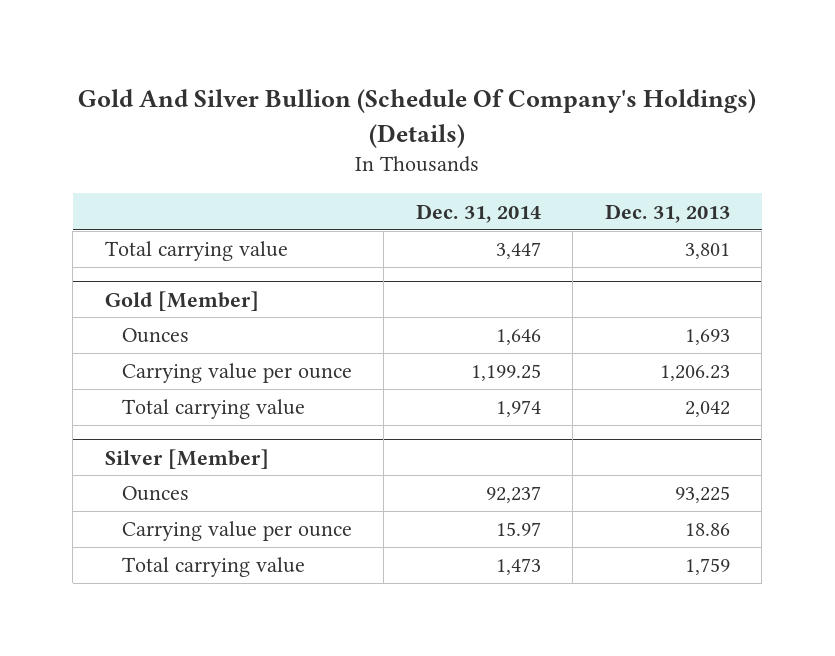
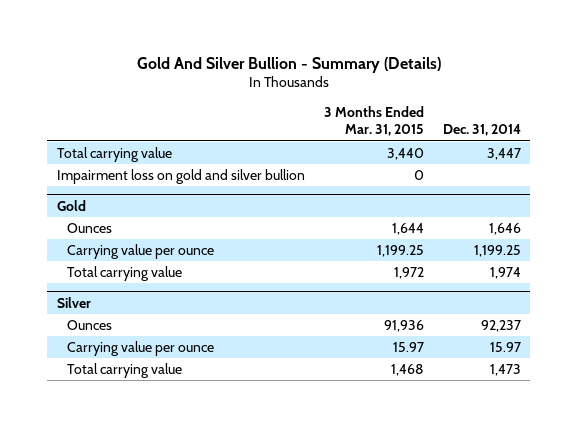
[78,89,757,148] Gold And Silver Bullion (Schedule Of Company's Holdings) (Details) -> [136,56,441,73] Gold And Silver Bullion - Summary (Details)
[604,203,730,223] Dec. 31, 2013 -> none
none -> [323,105,424,137] 3 Months Ended Mar. 31, 2015
none -> [56,168,305,184] Impairment loss on gold and silver bullion
[104,290,259,311] Gold [Member] -> [56,199,86,211] Gold
[104,448,269,469] Silver [Member] -> [56,296,91,308] Silver

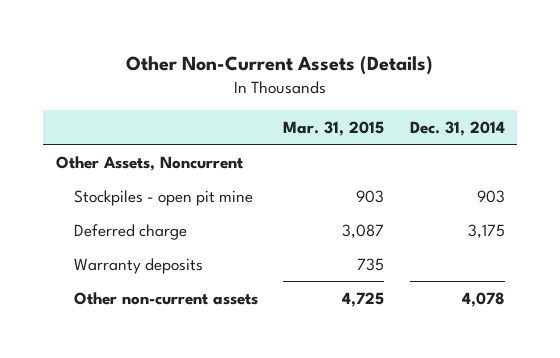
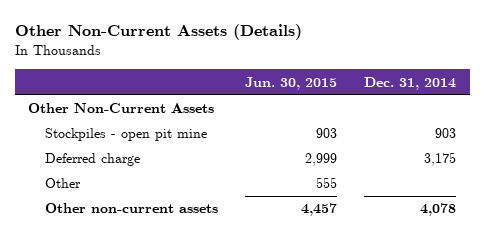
[283,120,385,136] Mar. 31, 2015 -> none
none -> [244,76,337,90] Jun. 30, 2015
[55,155,243,171] Other Assets, Noncurrent -> [28,103,215,114] Other Non-Current Assets
[74,257,204,274] Warranty deposits -> [44,178,81,189] Other

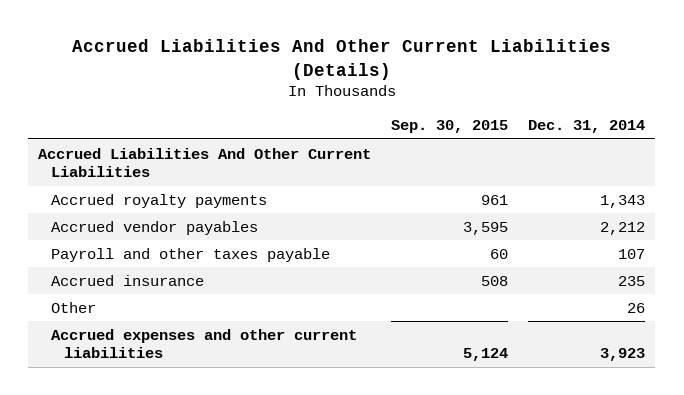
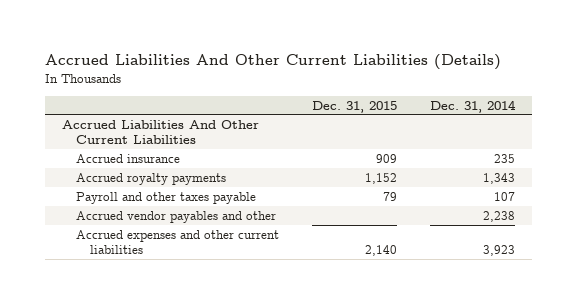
[391,120,509,134] Sep. 30, 2015 -> none
none -> [312,100,398,113] Dec. 31, 2015
[51,274,205,286] Accrued insurance -> [75,153,180,163] Accrued insurance
[51,220,259,235] Accrued vendor payables -> none
[51,301,97,313] Other -> [75,210,276,223] Accrued vendor payables and other
[627,302,646,313] 26 -> [483,210,516,222] 2,238

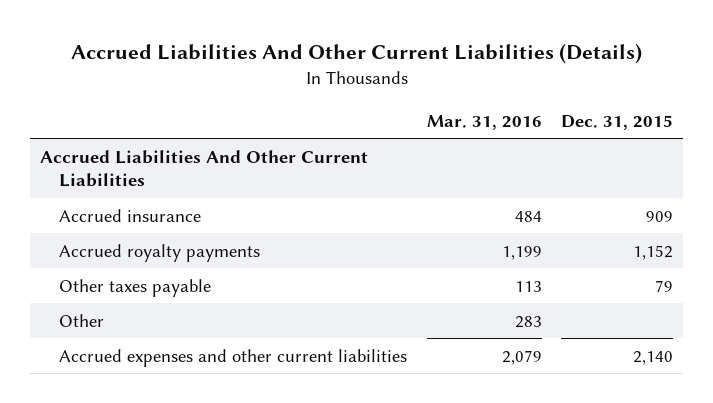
[430,99,517,113] Dec. 31, 2014 -> none
none -> [426,114,542,130] Mar. 31, 2016
[75,191,256,204] Payroll and other taxes payable -> [59,278,212,297] Other taxes payable
[75,210,276,223] Accrued vendor payables and other -> [59,313,105,327] Other

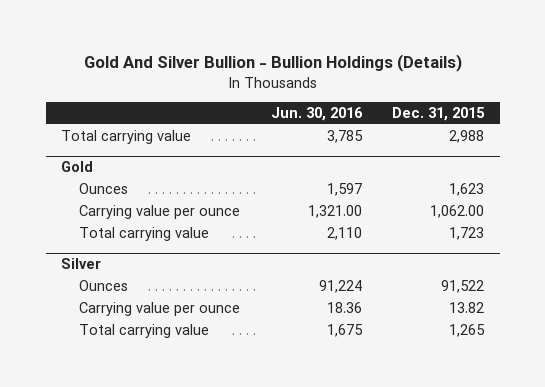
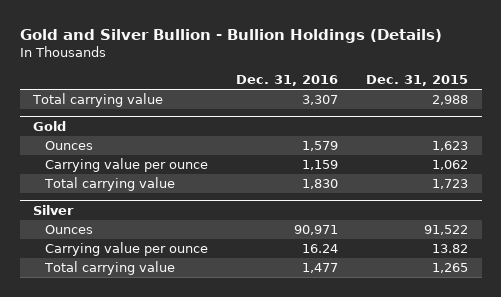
[83,54,462,73] Gold And Silver Bullion - Bullion Holdings (Details) -> [19,28,442,43] Gold and Silver Bullion - Bullion Holdings (Details)
[270,107,363,122] Jun. 30, 2016 -> none
none -> [235,75,338,87] Dec. 31, 2016
[430,205,485,219] 1,062.00 -> [431,160,468,171] 1,062

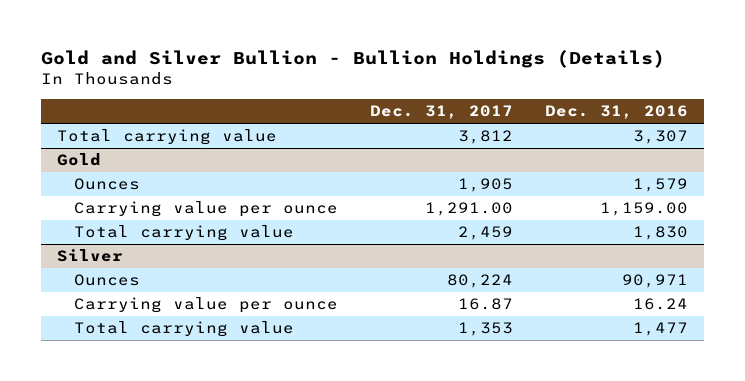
[365,75,468,87] Dec. 31, 2015 -> none
none -> [369,105,513,120] Dec. 31, 2017
[301,160,338,171] 1,159 -> [599,202,688,217] 1,159.00

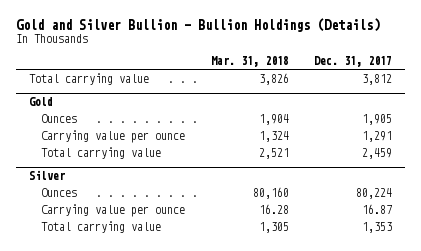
[544,105,688,120] Dec. 31, 2016 -> none
none -> [210,56,289,68] Mar. 31, 2018
[424,202,513,217] 1,291.00 -> [362,130,393,142] 1,291

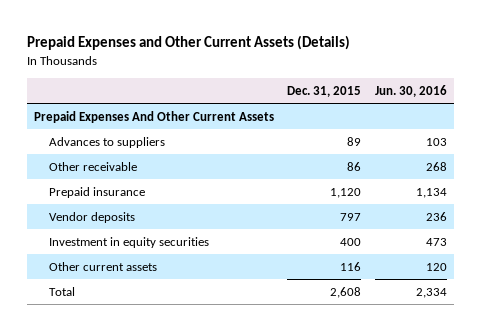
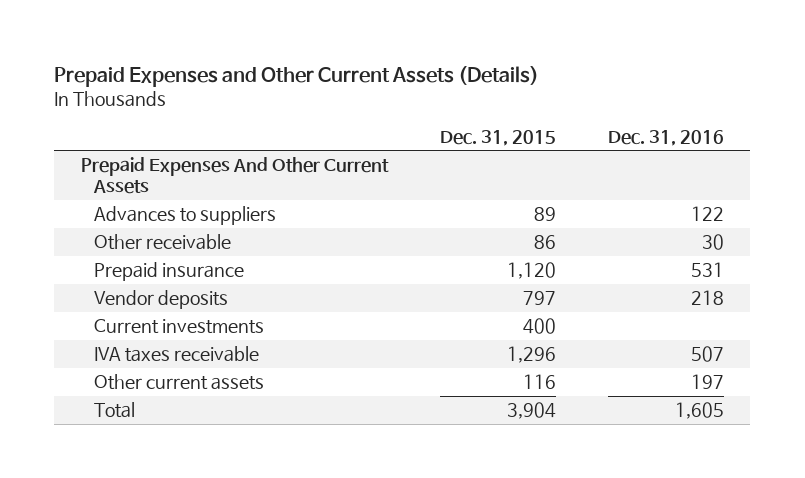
[374,84,447,97] Jun. 30, 2016 -> none
none -> [608,129,725,146] Dec. 31, 2016
[48,236,209,248] Investment in equity securities -> [94,319,265,335] Current investments
none -> [94,346,260,363] IVA taxes receivable
[330,286,362,298] 2,608 -> [506,402,556,420] 3,904

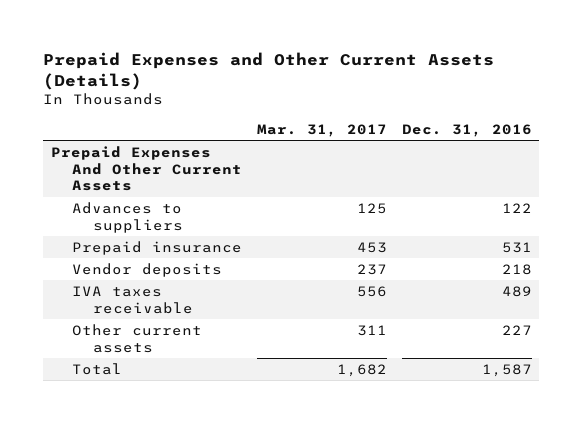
[439,129,556,146] Dec. 31, 2015 -> none
none -> [256,123,387,137] Mar. 31, 2017
[94,234,232,251] Other receivable -> none
[94,319,265,335] Current investments -> none
[691,346,725,363] 507 -> [501,285,532,297] 489
[691,374,725,390] 197 -> [501,324,532,335] 227
[675,402,725,420] 1,605 -> [481,363,532,377] 1,587

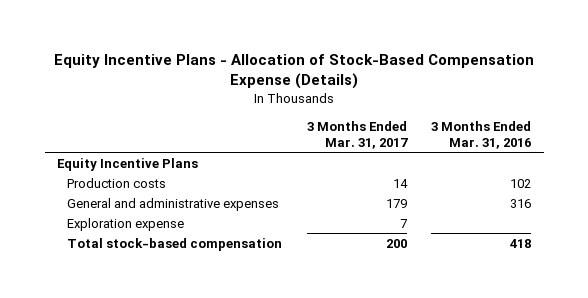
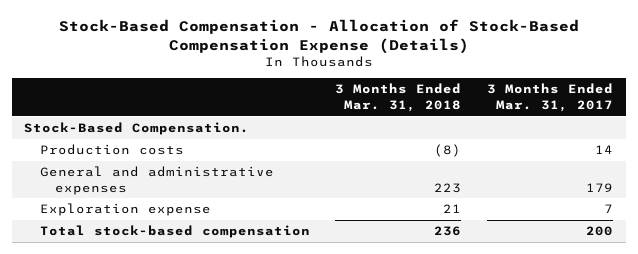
[54,54,535,90] Equity Incentive Plans - Allocation of Stock-Based Compensation Expense (Details) -> [58,18,579,54] Stock-Based Compensation - Allocation of Stock-Based Compensation Expense (Details)
[431,121,532,149] 3 Months Ended Mar. 31, 2016 -> none
none -> [335,83,462,113] 3 Months Ended Mar. 31, 2018
[56,157,198,171] Equity Incentive Plans -> [24,122,250,136] Stock-Based Compensation.

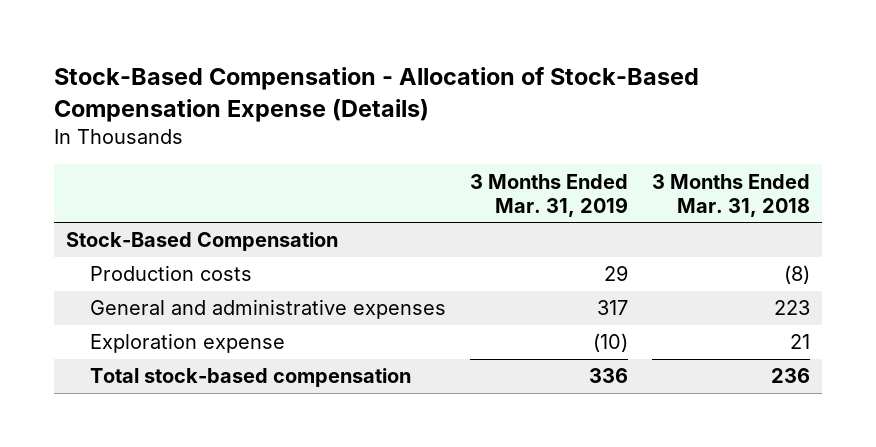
[487,83,614,113] 3 Months Ended Mar. 31, 2017 -> none
none -> [470,173,629,217] 3 Months Ended Mar. 31, 2019
[24,122,250,136] Stock-Based Compensation. -> [65,232,338,252] Stock-Based Compensation

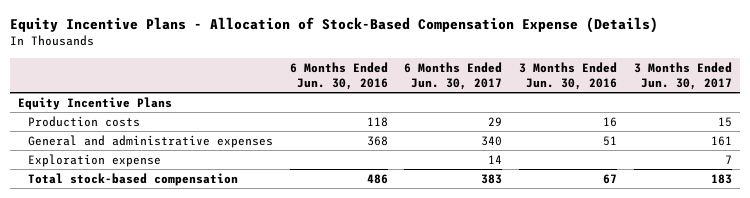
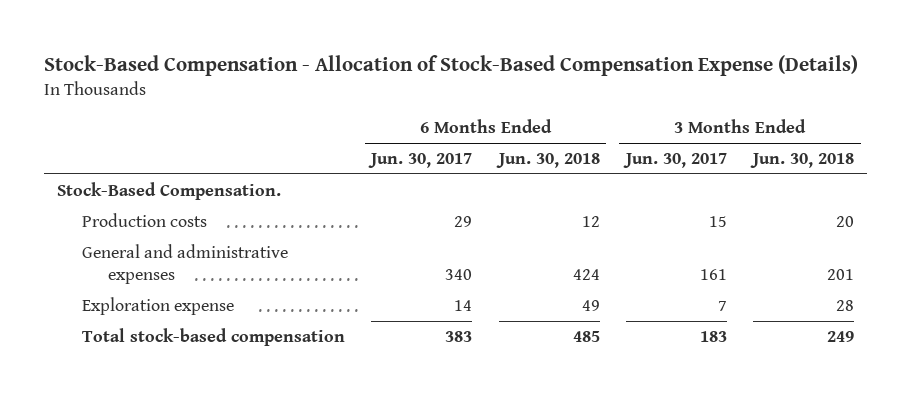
[9,16,658,33] Equity Incentive Plans - Allocation of Stock-Based Compensation Expense (Details) -> [43,54,858,76] Stock-Based Compensation - Allocation of Stock-Based Compensation Expense (Details)
[289,61,388,90] 6 Months Ended Jun. 30, 2016 -> none
[519,61,618,90] 3 Months Ended Jun. 30, 2016 -> none
none -> [495,153,600,169] Jun. 30, 2018
none -> [750,153,855,169] Jun. 30, 2018
[18,97,173,111] Equity Incentive Plans -> [56,181,281,200] Stock-Based Compensation.

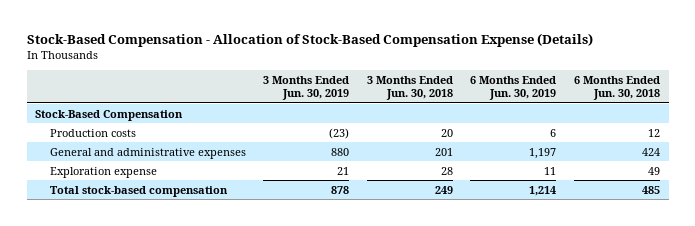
[368,153,473,169] Jun. 30, 2017 -> none
[622,153,727,169] Jun. 30, 2017 -> none
none -> [263,75,350,101] 3 Months Ended Jun. 30, 2019
none -> [470,75,557,101] 6 Months Ended Jun. 30, 2019
[56,181,281,200] Stock-Based Compensation. -> [35,109,184,121] Stock-Based Compensation

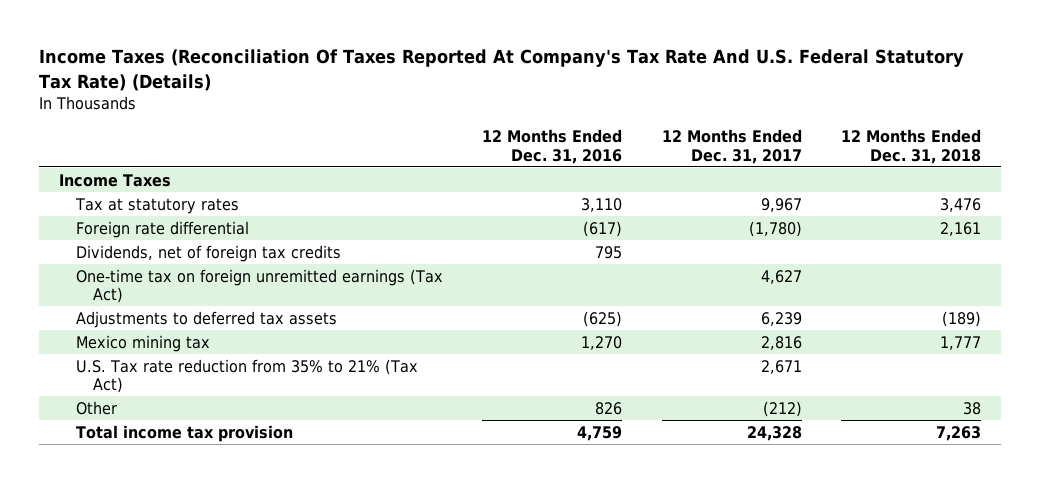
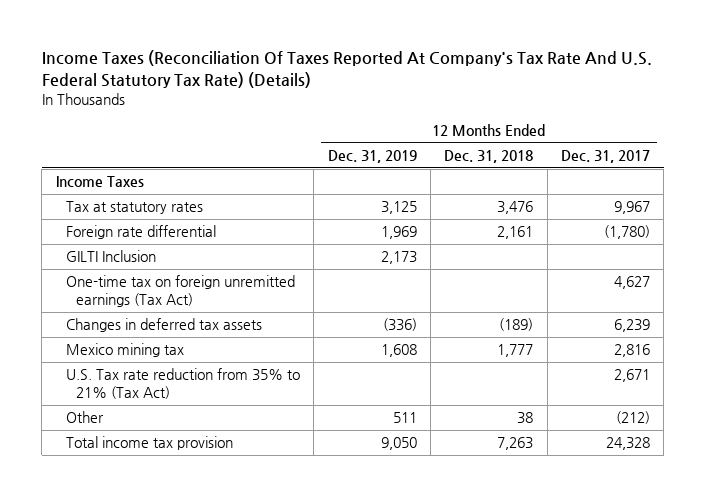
[482,129,623,164] 12 Months Ended Dec. 31, 2016 -> none
none -> [327,150,417,164] Dec. 31, 2019
[75,244,341,262] Dividends, net of foreign tax credits -> [65,250,156,263] GILTI Inclusion
[75,310,337,328] Adjustments to deferred tax assets -> [65,318,262,333] Changes in deferred tax assets

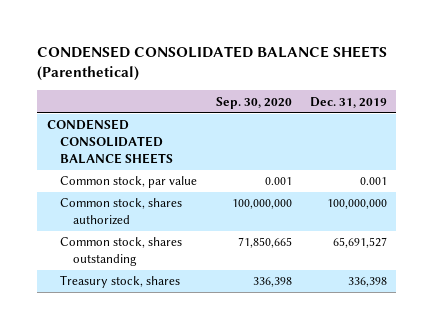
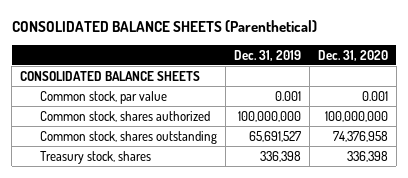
[37,46,388,82] CONDENSED CONSOLIDATED BALANCE SHEETS (Parenthetical) -> [11,20,317,33] CONSOLIDATED BALANCE SHEETS (Parenthetical)
[215,96,292,109] Sep. 30, 2020 -> none
none -> [317,49,388,61] Dec. 31, 2020
[46,119,173,165] CONDENSED CONSOLIDATED BALANCE SHEETS -> [20,70,201,81] CONSOLIDATED BALANCE SHEETS

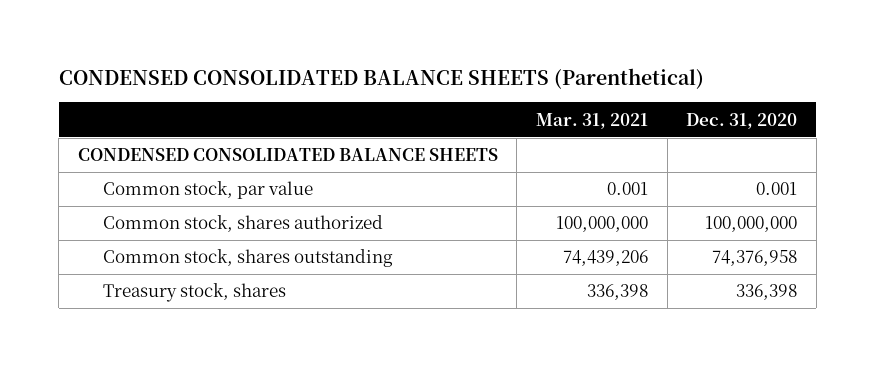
[11,20,317,33] CONSOLIDATED BALANCE SHEETS (Parenthetical) -> [58,68,704,90] CONDENSED CONSOLIDATED BALANCE SHEETS (Parenthetical)
[233,49,301,61] Dec. 31, 2019 -> none
none -> [535,112,648,129] Mar. 31, 2021
[20,70,201,81] CONSOLIDATED BALANCE SHEETS -> [77,148,498,162] CONDENSED CONSOLIDATED BALANCE SHEETS

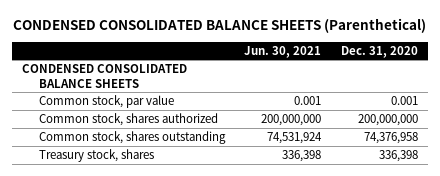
[535,112,648,129] Mar. 31, 2021 -> none
none -> [244,45,322,58] Jun. 30, 2021
[705,216,798,233] 100,000,000 -> [357,114,418,127] 200,000,000

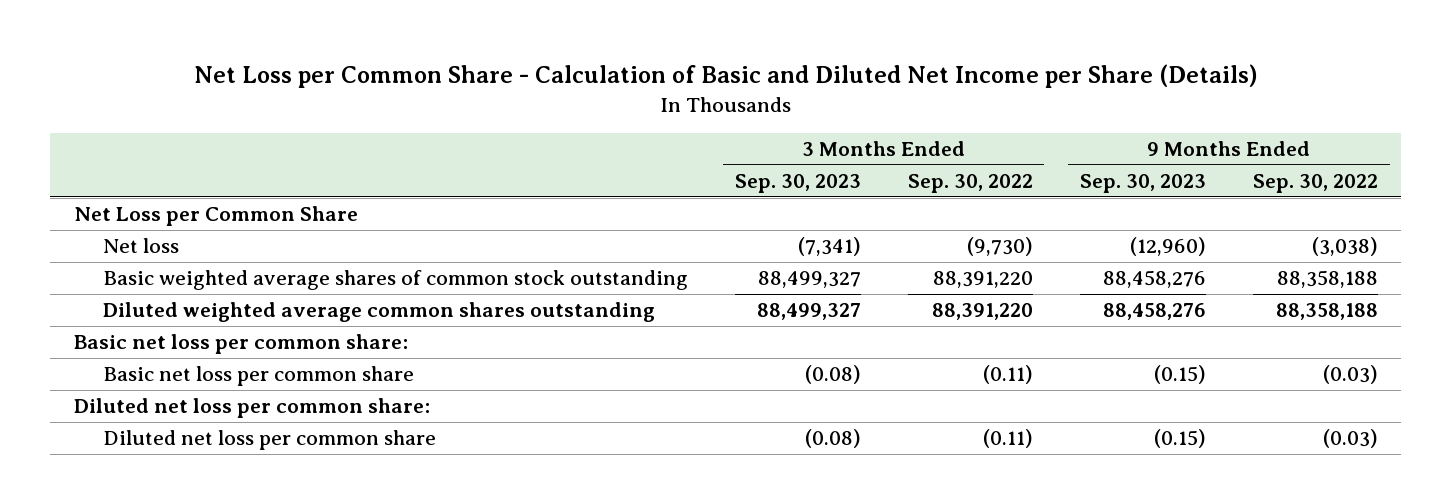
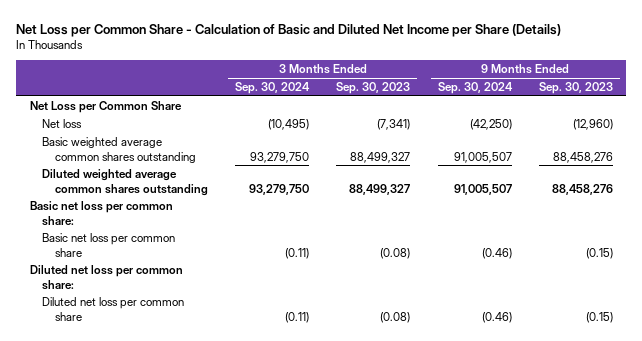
[907,173,1033,193] Sep. 30, 2022 -> none
[1252,173,1378,193] Sep. 30, 2022 -> none
none -> [235,82,311,95] Sep. 30, 2024
none -> [437,82,513,95] Sep. 30, 2024
[102,270,688,291] Basic weighted average shares of common stock outstanding -> [42,136,196,163] Basic weighted average common shares outstanding

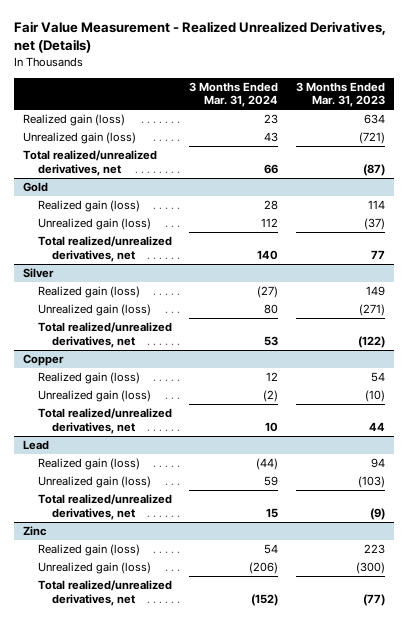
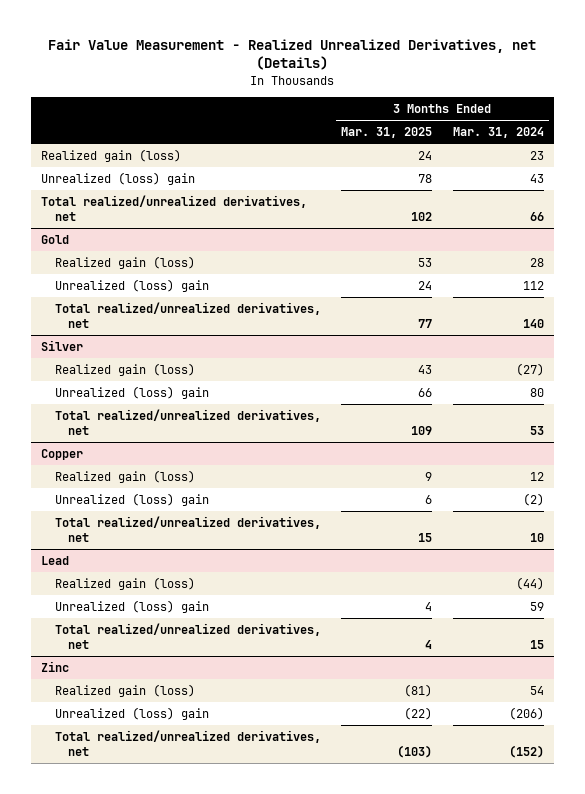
[296,81,386,108] 3 Months Ended Mar. 31, 2023 -> none
none -> [341,127,433,139] Mar. 31, 2025
[22,132,136,145] Unrealized gain (loss) -> [41,171,196,185] Unrealized (loss) gain
[37,218,151,231] Unrealized gain (loss) -> [54,278,209,292] Unrealized (loss) gain
[37,304,151,317] Unrealized gain (loss) -> [54,385,209,399] Unrealized (loss) gain
[37,390,151,403] Unrealized gain (loss) -> [54,492,209,506] Unrealized (loss) gain
[37,476,151,489] Unrealized gain (loss) -> [54,599,209,613] Unrealized (loss) gain
[37,562,151,575] Unrealized gain (loss) -> [54,706,209,720] Unrealized (loss) gain

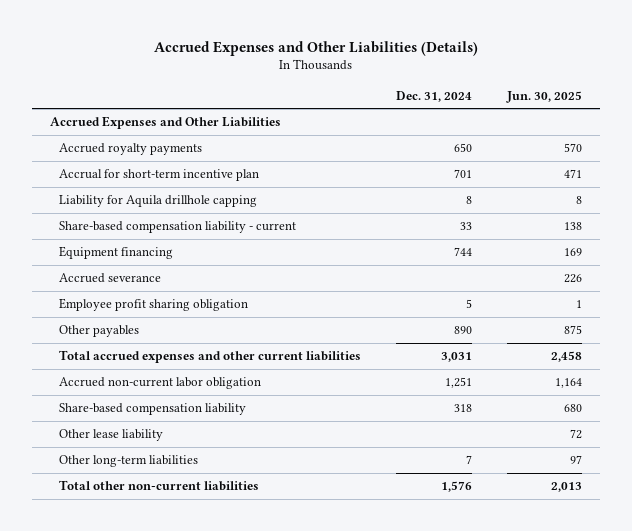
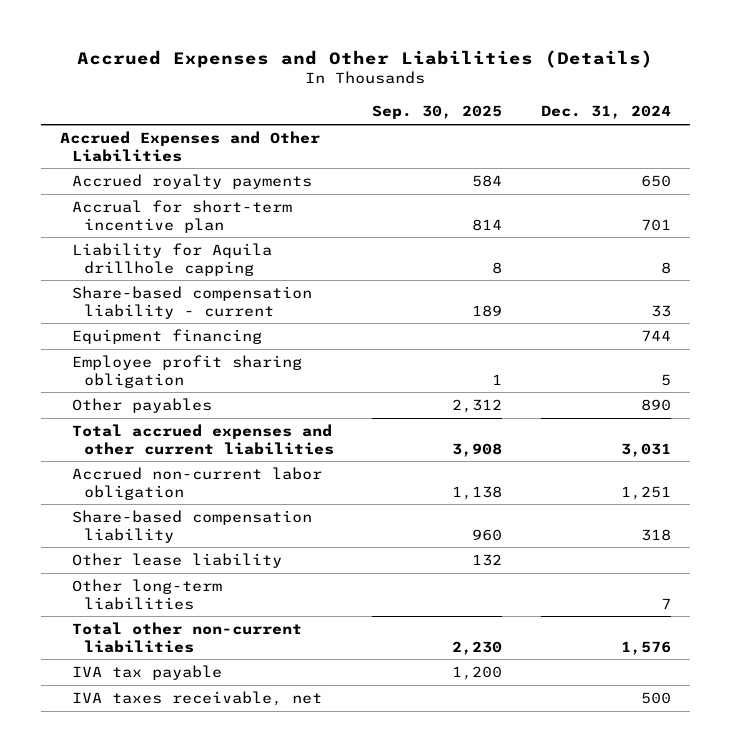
[506,90,583,103] Jun. 30, 2025 -> none
none -> [372,105,503,120] Sep. 30, 2025
[58,273,161,284] Accrued severance -> none
none -> [72,665,223,681] IVA tax payable
none -> [72,691,323,707] IVA taxes receivable, net

